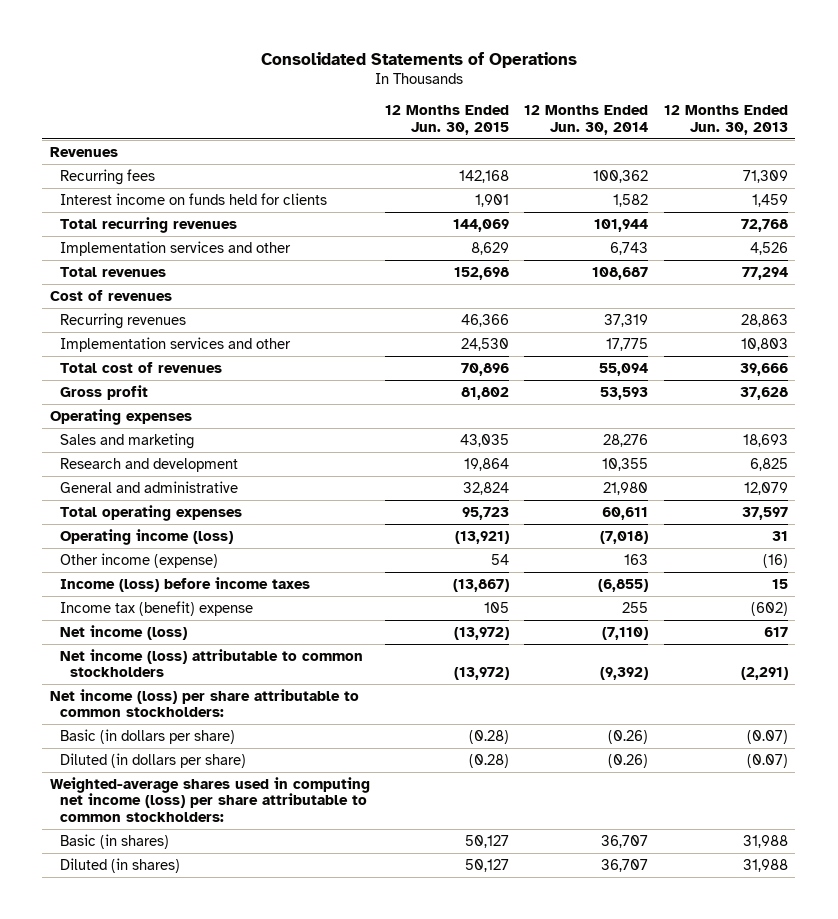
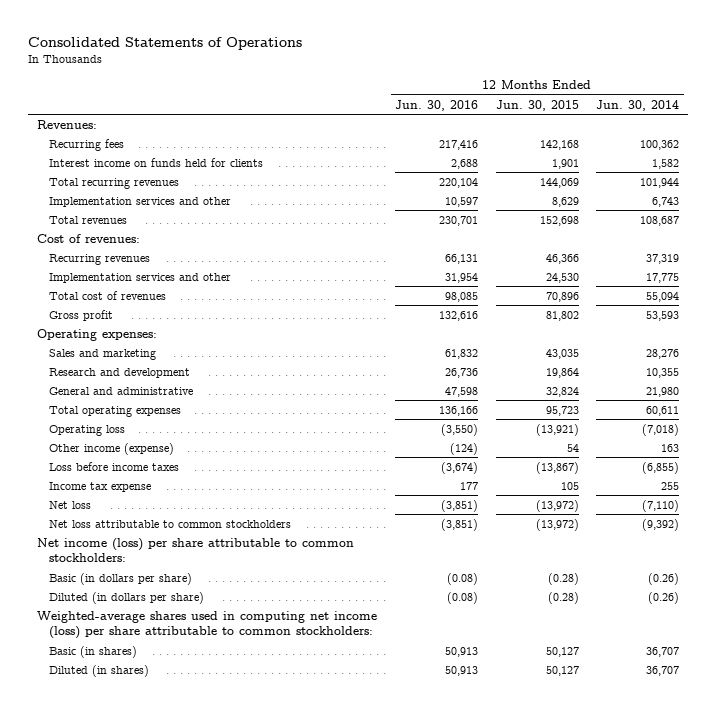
[663,105,788,135] 12 Months Ended Jun. 30, 2013 -> none
none -> [395,99,479,111] Jun. 30, 2016
[49,146,118,157] Revenues -> [37,119,98,129] Revenues:
[49,289,172,301] Cost of revenues -> [37,233,141,243] Cost of revenues:
[49,408,192,425] Operating expenses -> [37,328,158,341] Operating expenses:
[59,528,233,545] Operating income (loss) -> [49,424,126,436] Operating loss
[59,576,310,592] Income (loss) before income taxes -> [49,461,180,471] Loss before income taxes
[59,600,253,616] Income tax (benefit) expense -> [49,481,152,492] Income tax expense
[59,624,187,640] Net income (loss) -> [49,500,92,509] Net loss
[59,648,363,678] Net income (loss) attributable to common stockholders -> [49,519,292,528] Net loss attributable to common stockholders

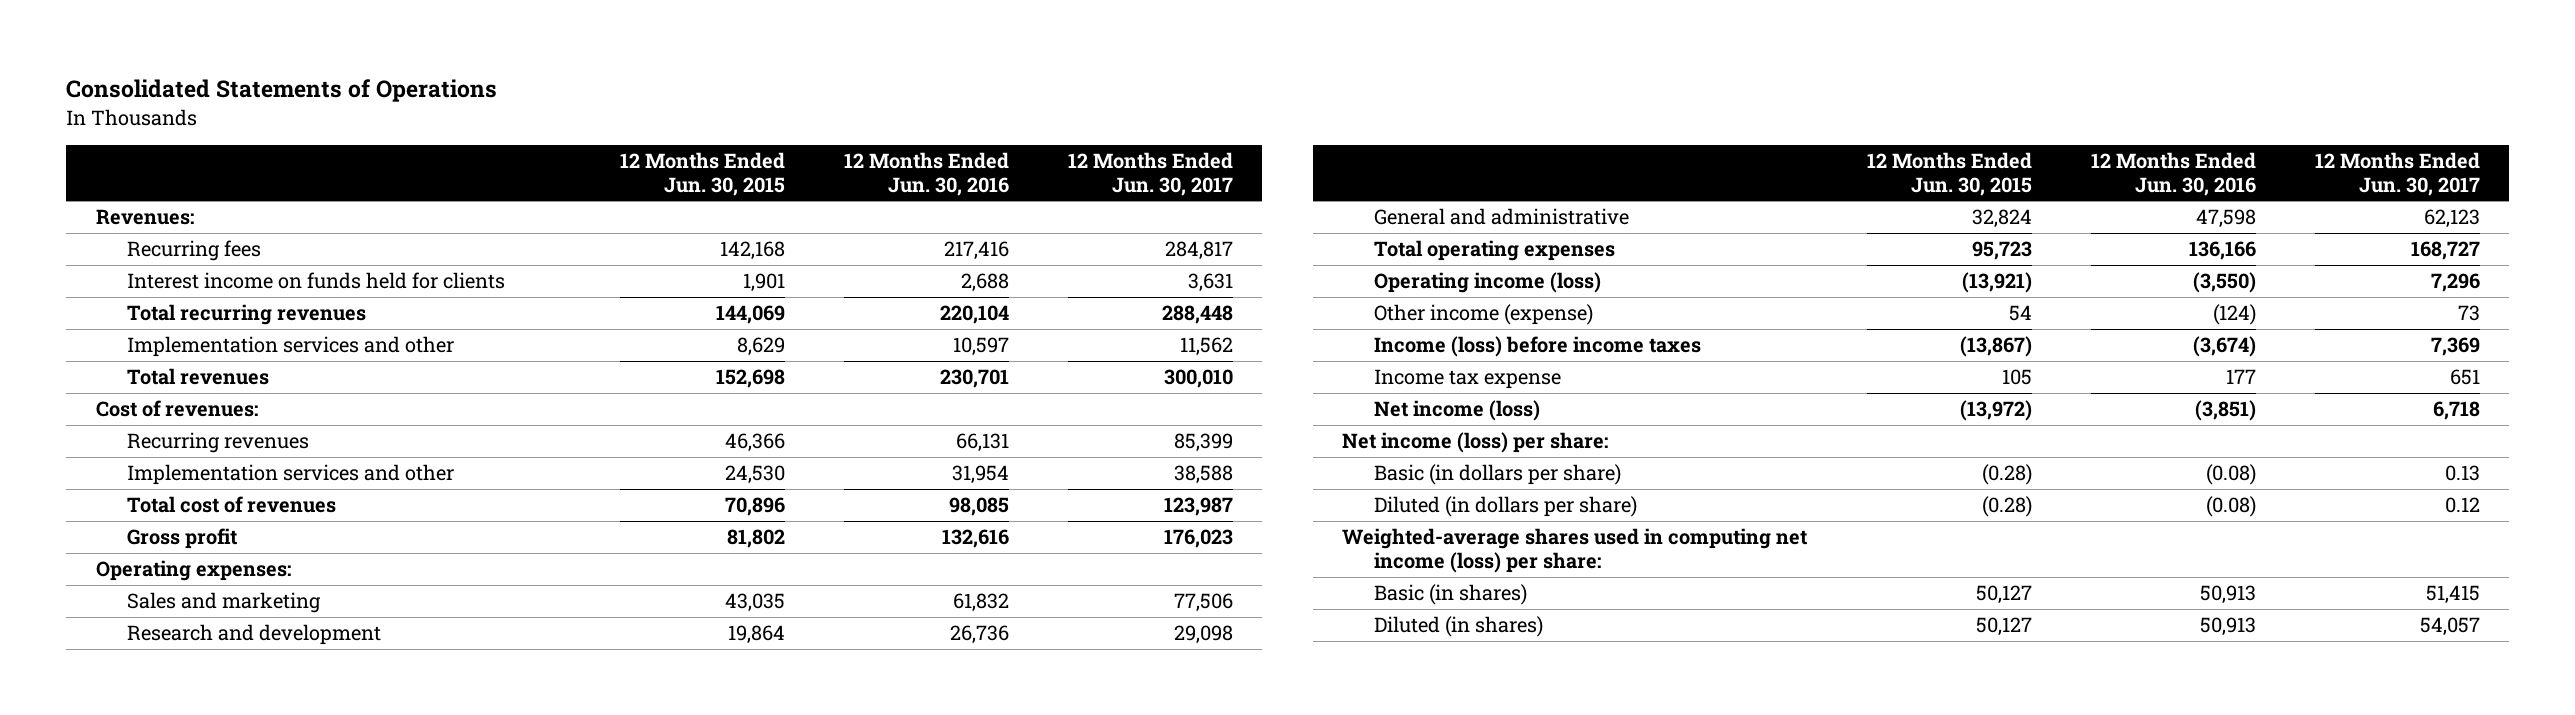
[596,99,680,111] Jun. 30, 2014 -> none
none -> [1067,151,1233,196] 12 Months Ended Jun. 30, 2017
[49,424,126,436] Operating loss -> [1373,272,1601,294] Operating income (loss)
[49,461,180,471] Loss before income taxes -> [1373,336,1701,358] Income (loss) before income taxes
[49,519,292,528] Net loss attributable to common stockholders -> none
[49,500,92,509] Net loss -> [1373,400,1540,422] Net income (loss)
[37,537,355,563] Net income (loss) per share attributable to common stockholders: -> [1342,432,1609,454] Net income (loss) per share:
[37,610,378,640] Weighted-average shares used in computing net income (loss) per share attributable to common stockholders: -> [1342,528,1808,573] Weighted-average shares used in computing net income (loss) per share:

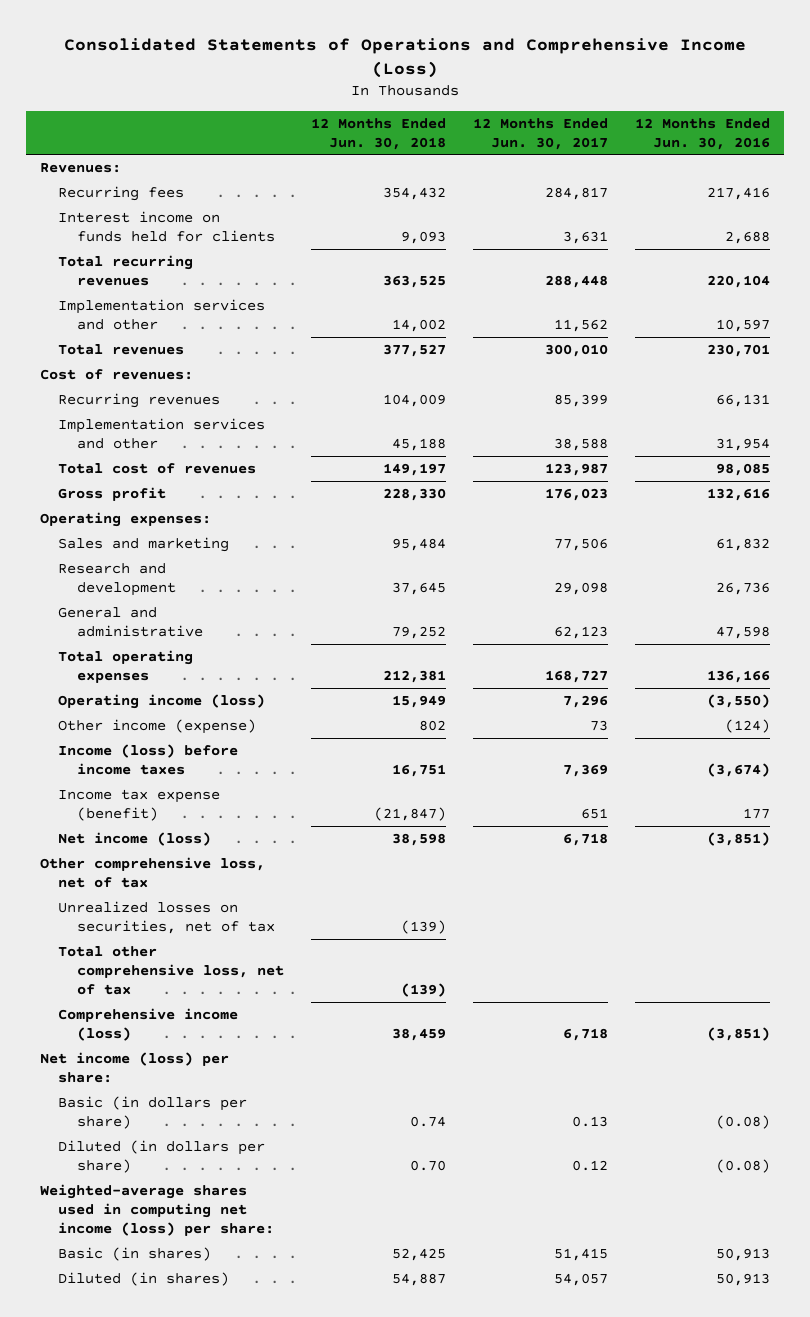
[66,79,498,103] Consolidated Statements of Operations -> [63,38,746,79] Consolidated Statements of Operations and Comprehensive Income (Loss)
[619,151,785,196] 12 Months Ended Jun. 30, 2015 -> none
none -> [310,117,446,150] 12 Months Ended Jun. 30, 2018
[1373,369,1561,390] Income tax expense -> [58,788,221,821] Income tax expense (benefit)
none -> [39,856,265,888] Other comprehensive loss, net of tax
none -> [58,900,275,934] Unrealized losses on securities, net of tax
none -> [58,945,284,995] Total other comprehensive loss, net of tax
none -> [58,1007,239,1041] Comprehensive income (loss)

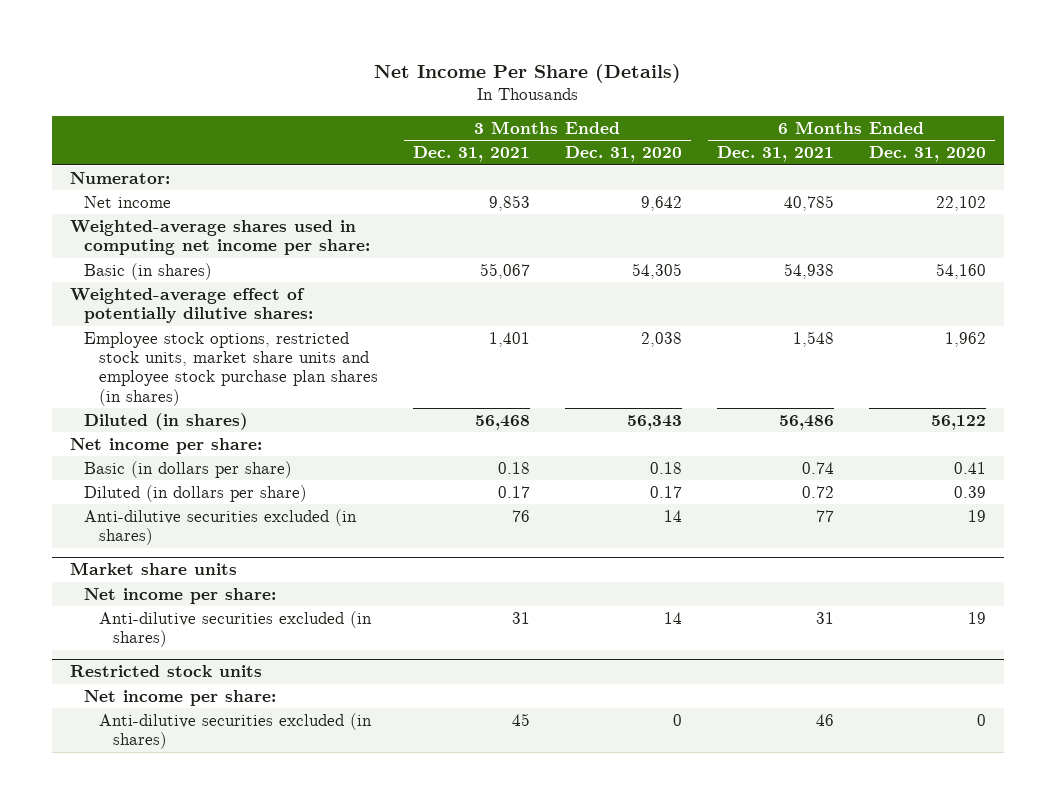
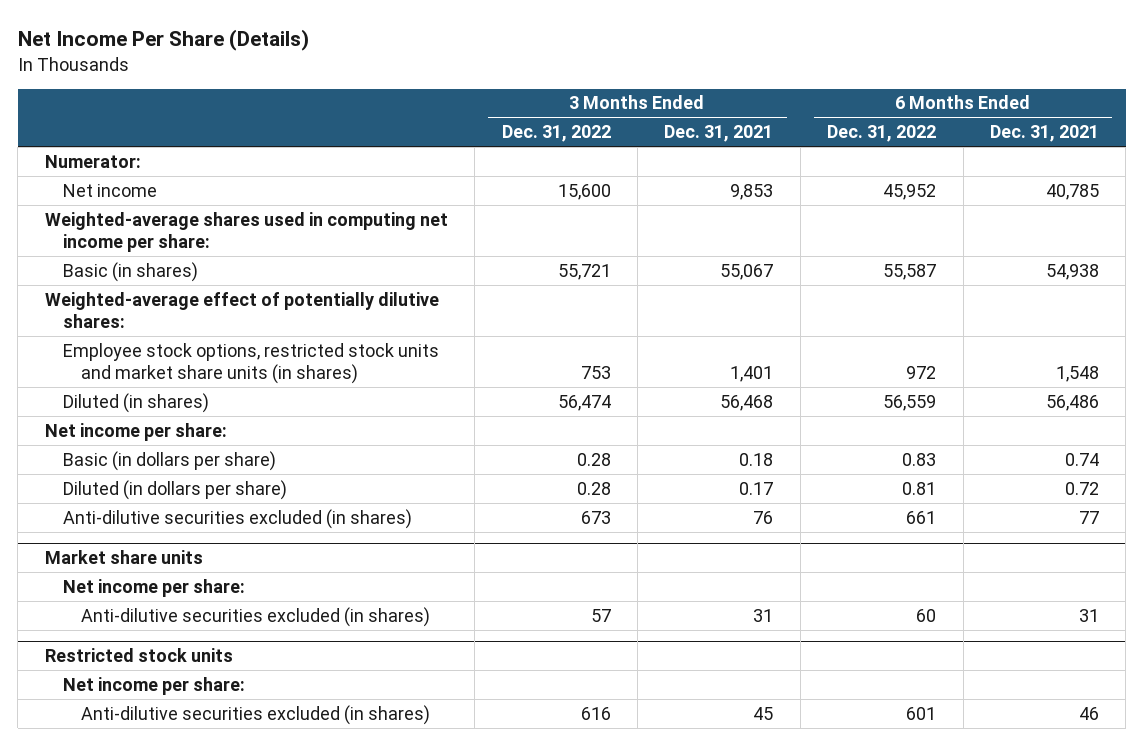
[564,146,682,163] Dec. 31, 2020 -> none
[868,146,986,163] Dec. 31, 2020 -> none
none -> [501,125,611,143] Dec. 31, 2022
none -> [827,125,937,143] Dec. 31, 2022
[84,331,378,406] Employee stock options, restricted stock units, market share units and employee stock purchase plan shares (in shares) -> [62,342,439,385] Employee stock options, restricted stock units and market share units (in shares)

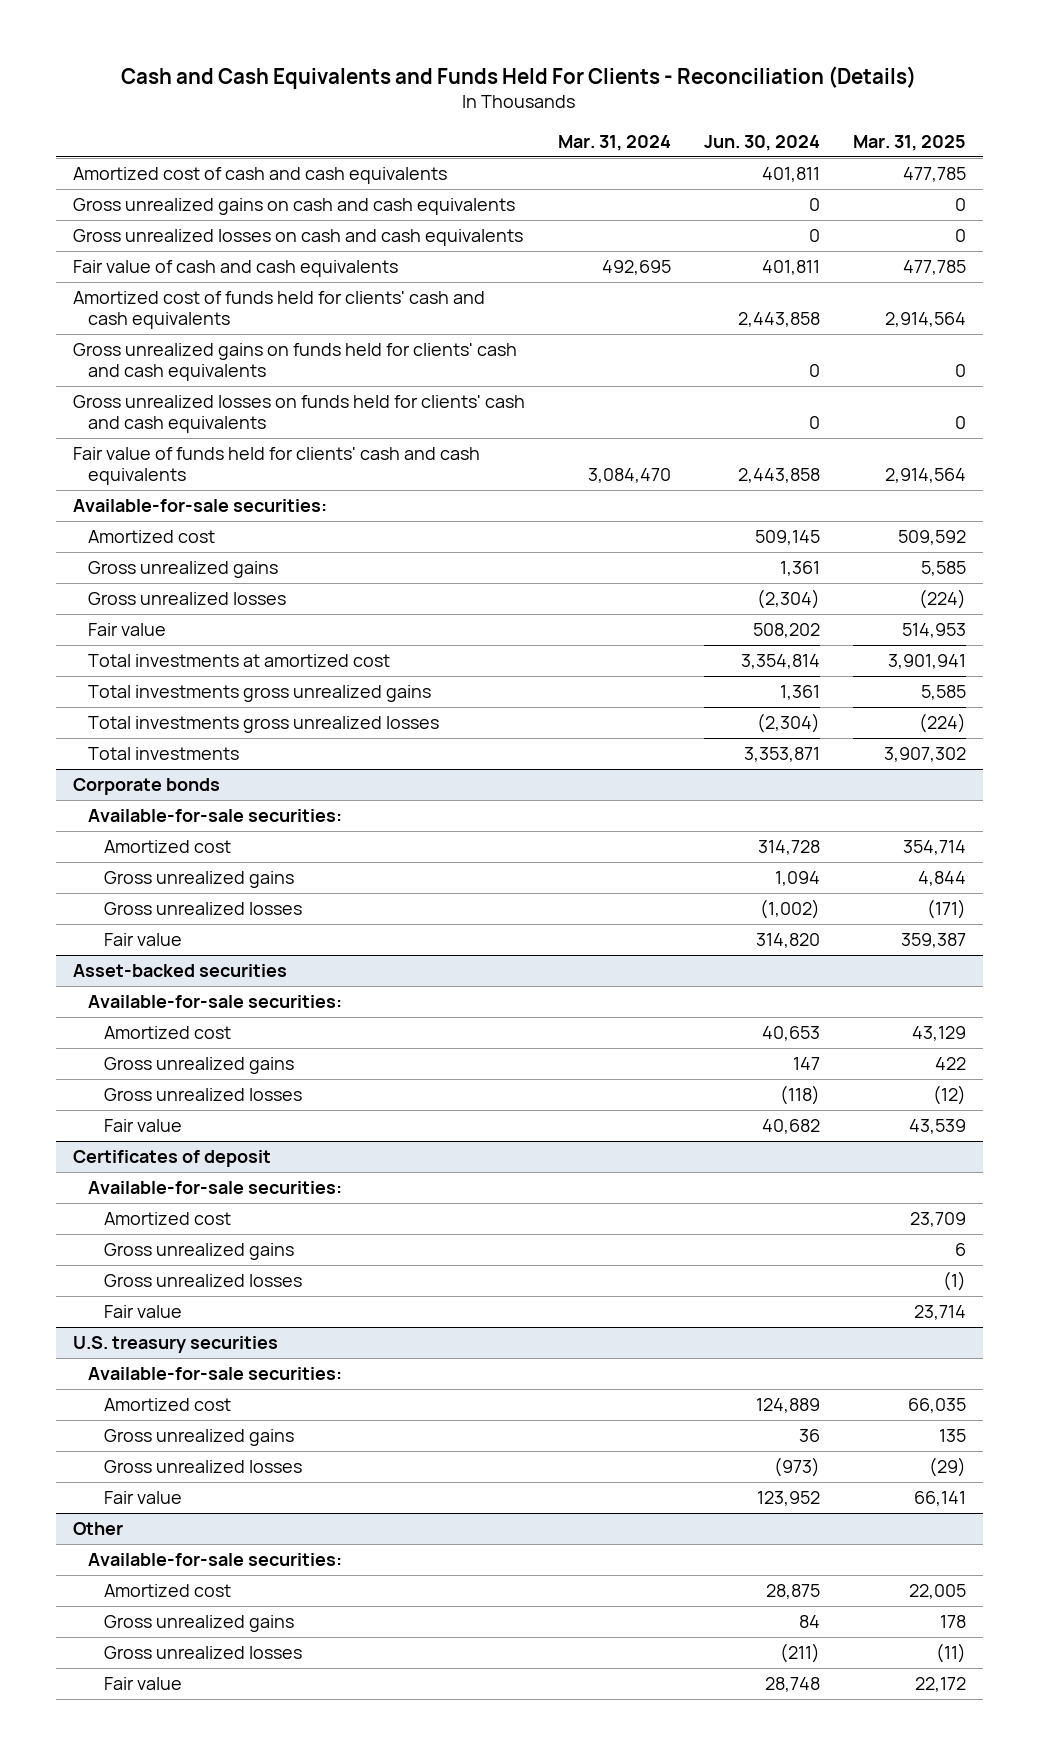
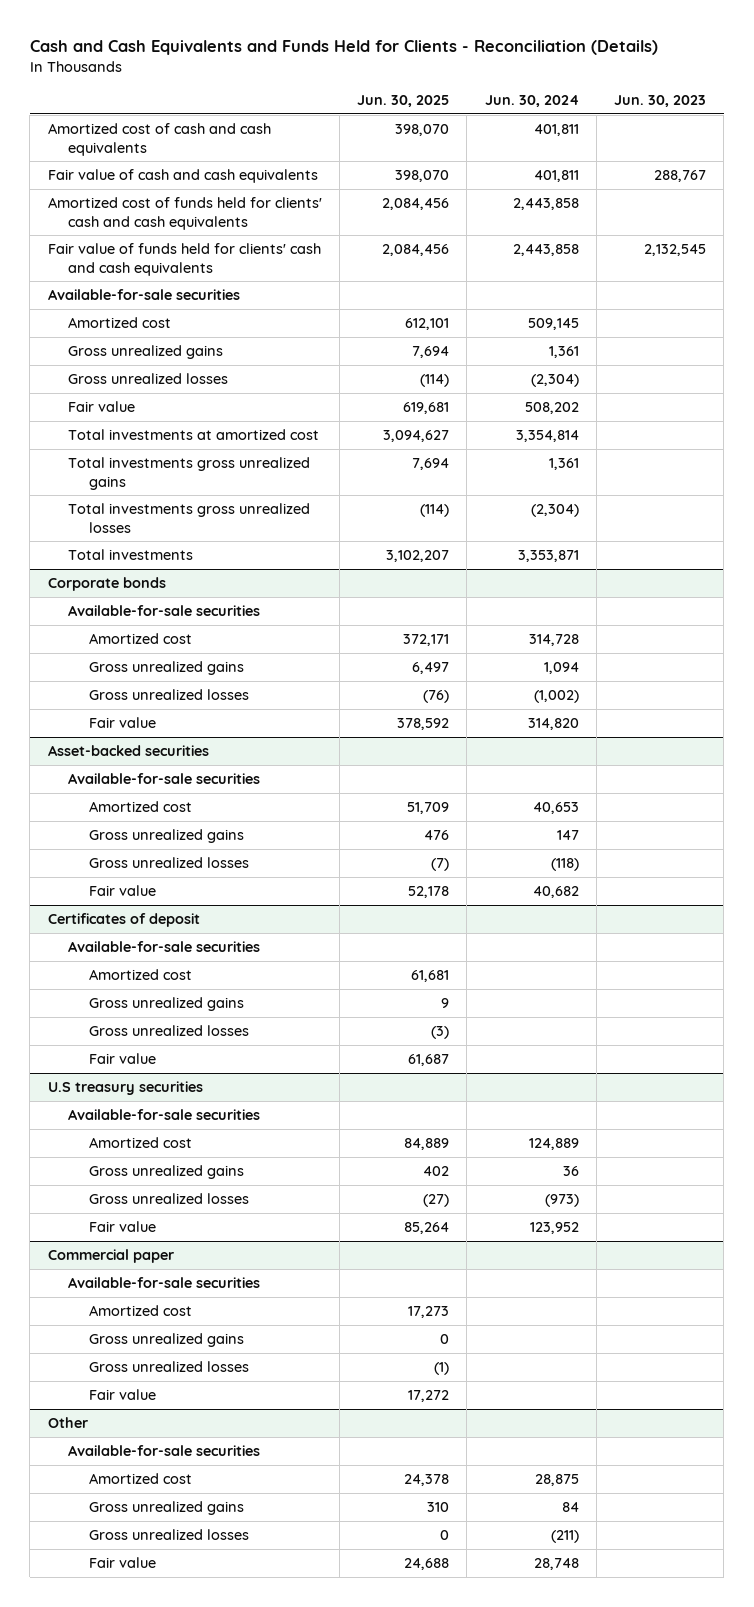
[121,65,917,89] Cash and Cash Equivalents and Funds Held For Clients - Reconciliation (Details) -> [29,40,658,56] Cash and Cash Equivalents and Funds Held for Clients - Reconciliation (Details)
[557,134,671,151] Mar. 31, 2024 -> none
[853,134,967,151] Mar. 31, 2025 -> none
none -> [357,94,450,107] Jun. 30, 2025
none -> [614,94,707,107] Jun. 30, 2023
[72,198,515,216] Gross unrealized gains on cash and cash equivalents -> none
[72,229,523,247] Gross unrealized losses on cash and cash equivalents -> none
[72,343,517,382] Gross unrealized gains on funds held for clients' cash and cash equivalents -> none
[72,395,525,434] Gross unrealized losses on funds held for clients' cash and cash equivalents -> none
[72,499,327,513] Available-for-sale securities: -> [47,289,240,301] Available-for-sale securities
[88,809,343,823] Available-for-sale securities: -> [68,605,261,617] Available-for-sale securities
[88,995,343,1009] Available-for-sale securities: -> [68,773,261,785] Available-for-sale securities
[88,1181,343,1195] Available-for-sale securities: -> [68,941,261,953] Available-for-sale securities
[72,1336,278,1354] U.S. treasury securities -> [47,1081,203,1096] U.S treasury securities
[88,1367,343,1381] Available-for-sale securities: -> [68,1109,261,1121] Available-for-sale securities
none -> [47,1249,174,1264] Commercial paper
none -> [68,1277,261,1289] Available-for-sale securities
none -> [89,1305,193,1317] Amortized cost
none -> [89,1333,245,1348] Gross unrealized gains
none -> [89,1361,250,1373] Gross unrealized losses
none -> [89,1389,157,1401] Fair value
[88,1553,343,1567] Available-for-sale securities: -> [68,1445,261,1457] Available-for-sale securities

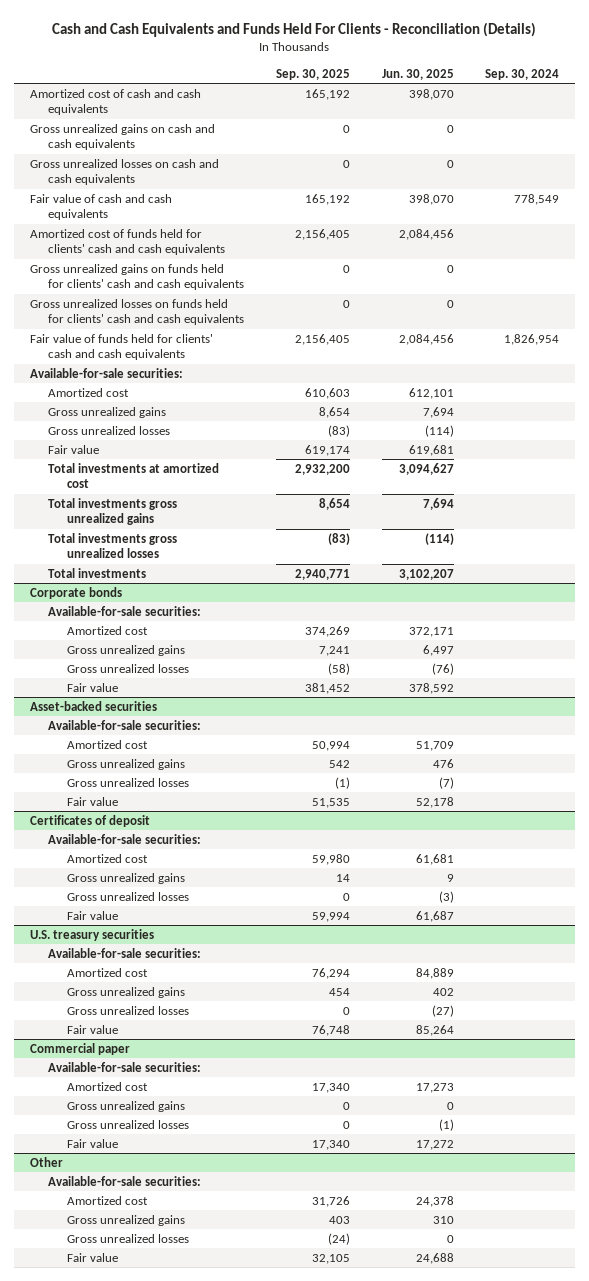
[29,40,658,56] Cash and Cash Equivalents and Funds Held for Clients - Reconciliation (Details) -> [52,21,537,37] Cash and Cash Equivalents and Funds Held For Clients - Reconciliation (Details)
[484,94,579,107] Jun. 30, 2024 -> none
[614,94,707,107] Jun. 30, 2023 -> none
none -> [275,69,350,81] Sep. 30, 2025
none -> [485,69,560,81] Sep. 30, 2024
none -> [29,123,215,151] Gross unrealized gains on cash and cash equivalents
none -> [29,158,219,186] Gross unrealized losses on cash and cash equivalents
none -> [29,263,245,291] Gross unrealized gains on funds held for clients' cash and cash equivalents
none -> [29,298,245,326] Gross unrealized losses on funds held for clients' cash and cash equivalents
[47,289,240,301] Available-for-sale securities -> [29,367,183,378] Available-for-sale securities:
[68,605,261,617] Available-for-sale securities -> [48,605,202,616] Available-for-sale securities:
[68,773,261,785] Available-for-sale securities -> [48,719,202,730] Available-for-sale securities:
[68,941,261,953] Available-for-sale securities -> [48,833,202,844] Available-for-sale securities:
[47,1081,203,1096] U.S treasury securities -> [29,928,154,941] U.S. treasury securities
[68,1109,261,1121] Available-for-sale securities -> [48,947,202,958] Available-for-sale securities:
[68,1277,261,1289] Available-for-sale securities -> [48,1061,202,1072] Available-for-sale securities:
[68,1445,261,1457] Available-for-sale securities -> [48,1175,202,1186] Available-for-sale securities:

